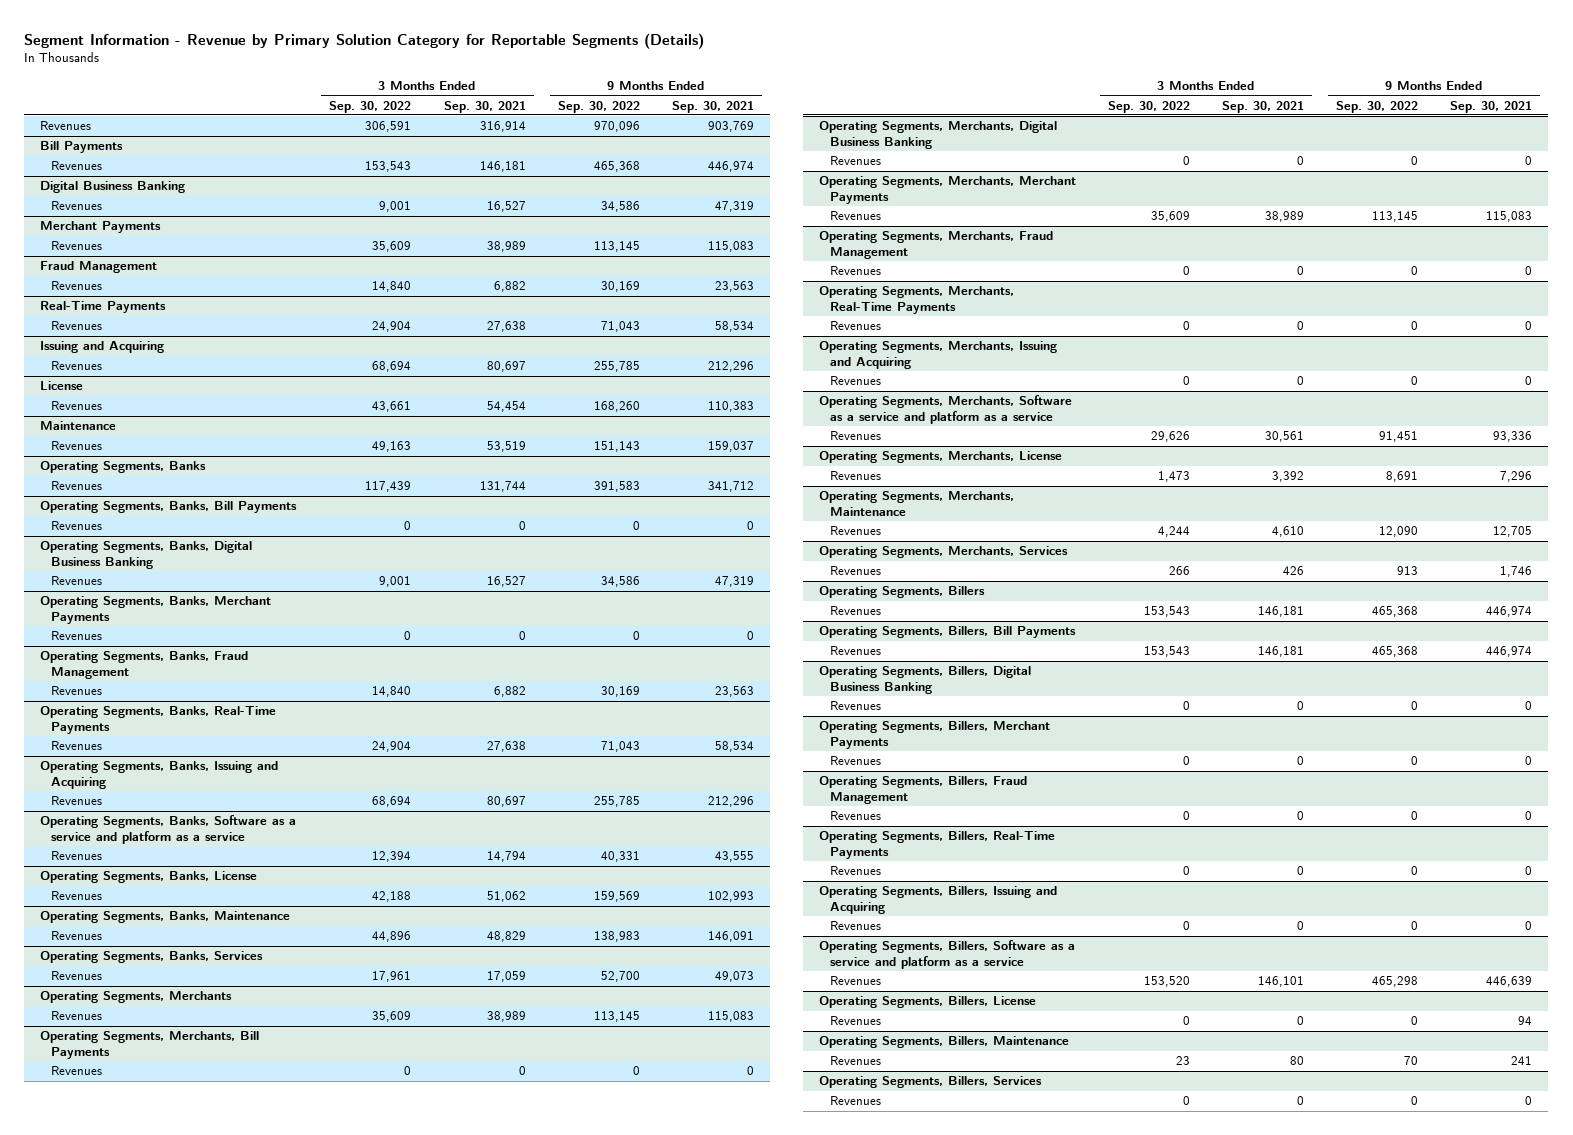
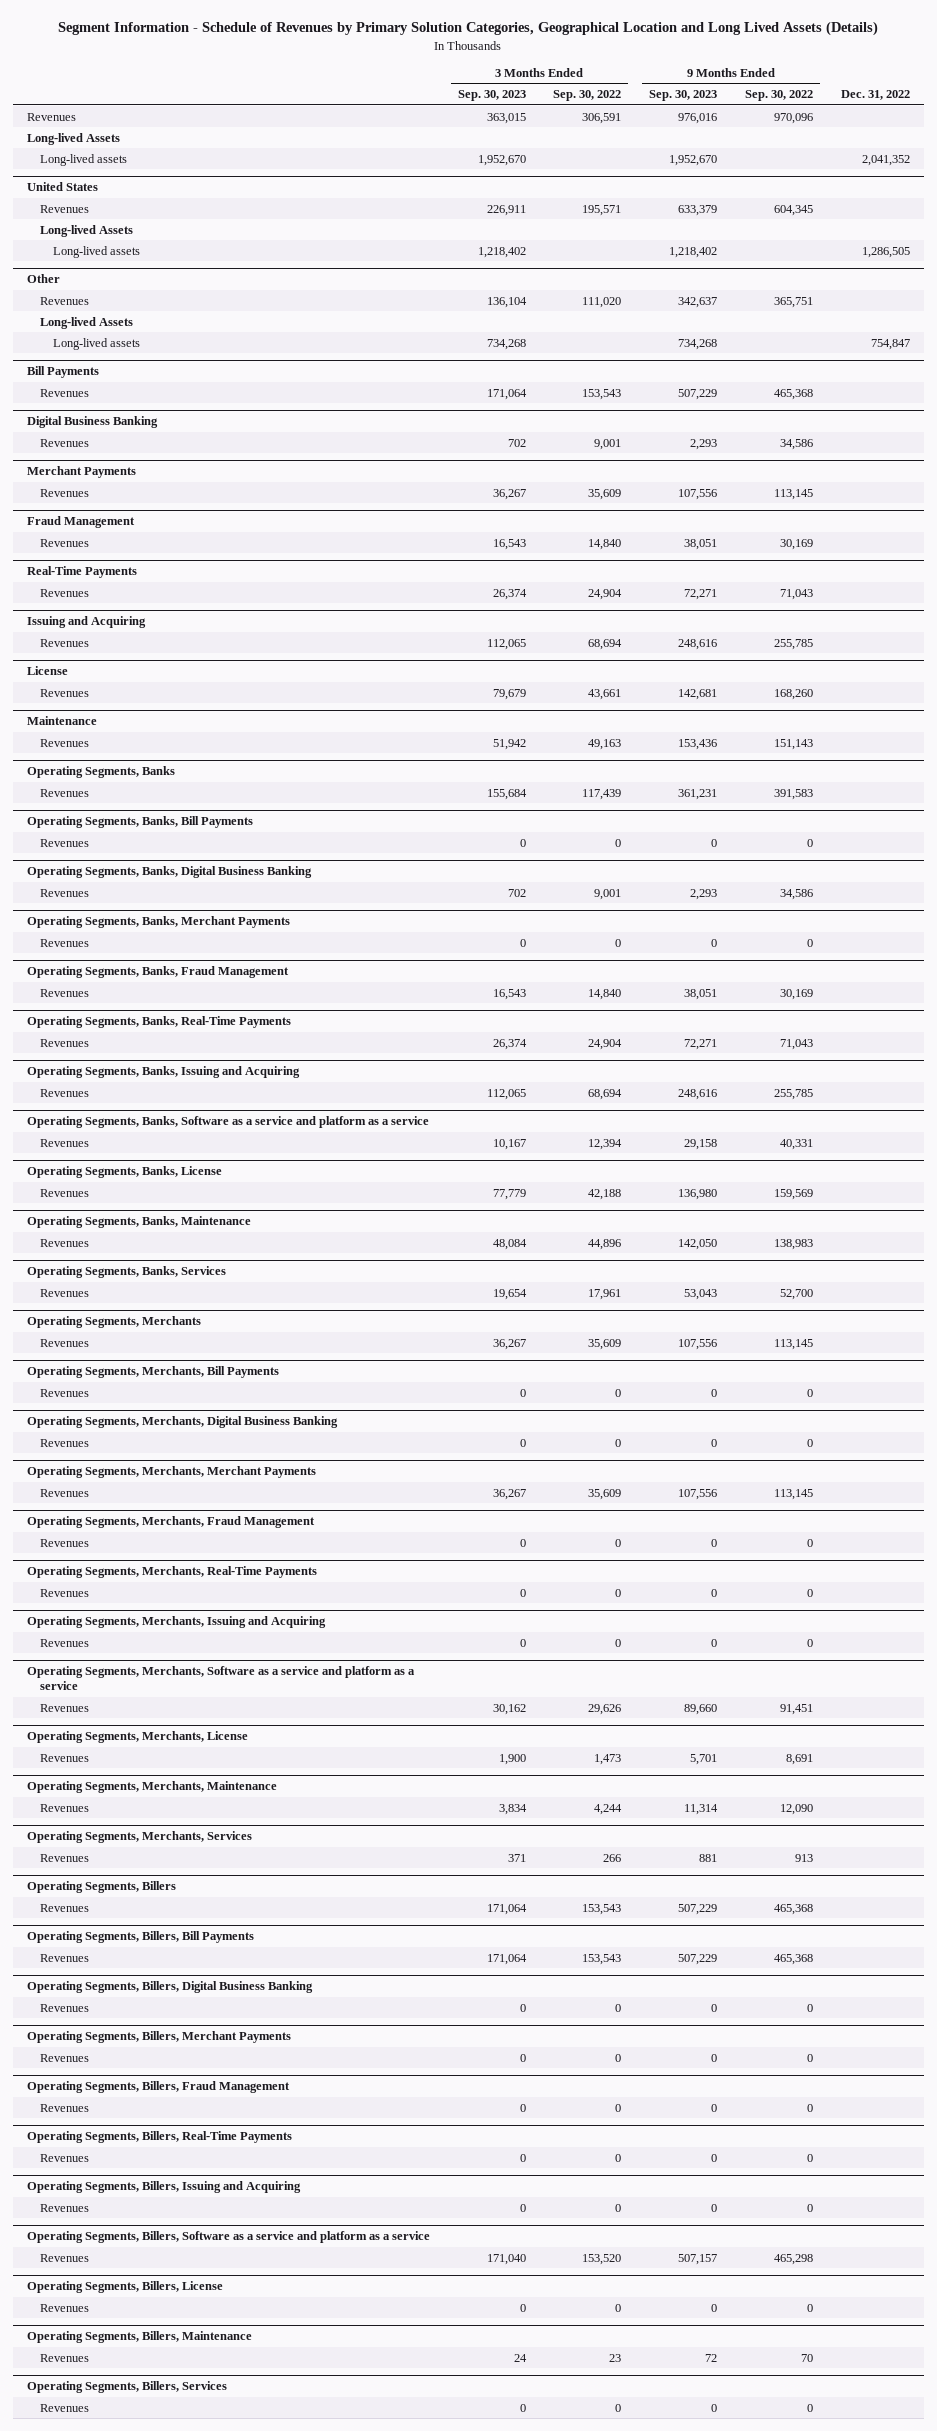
[24,32,705,49] Segment Information - Revenue by Primary Solution Category for Reportable Segments (Details) -> [58,21,879,37] Segment Information - Schedule of Revenues by Primary Solution Categories, Geographical Location and Long Lived Assets (Details)
[443,100,526,113] Sep. 30, 2021 -> none
[671,100,754,113] Sep. 30, 2021 -> none
none -> [457,90,526,102] Sep. 30, 2023
none -> [649,90,718,102] Sep. 30, 2023
none -> [840,90,910,101] Dec. 31, 2022
none -> [26,132,120,145] Long-lived Assets
none -> [39,153,127,166] Long-lived assets
none -> [26,182,98,192] United States
none -> [39,204,89,213] Revenues
none -> [39,224,133,237] Long-lived Assets
none -> [53,245,141,258] Long-lived assets
none -> [26,274,60,284] Other
none -> [39,296,89,305] Revenues
none -> [39,316,133,329] Long-lived Assets
none -> [53,337,141,350] Long-lived assets

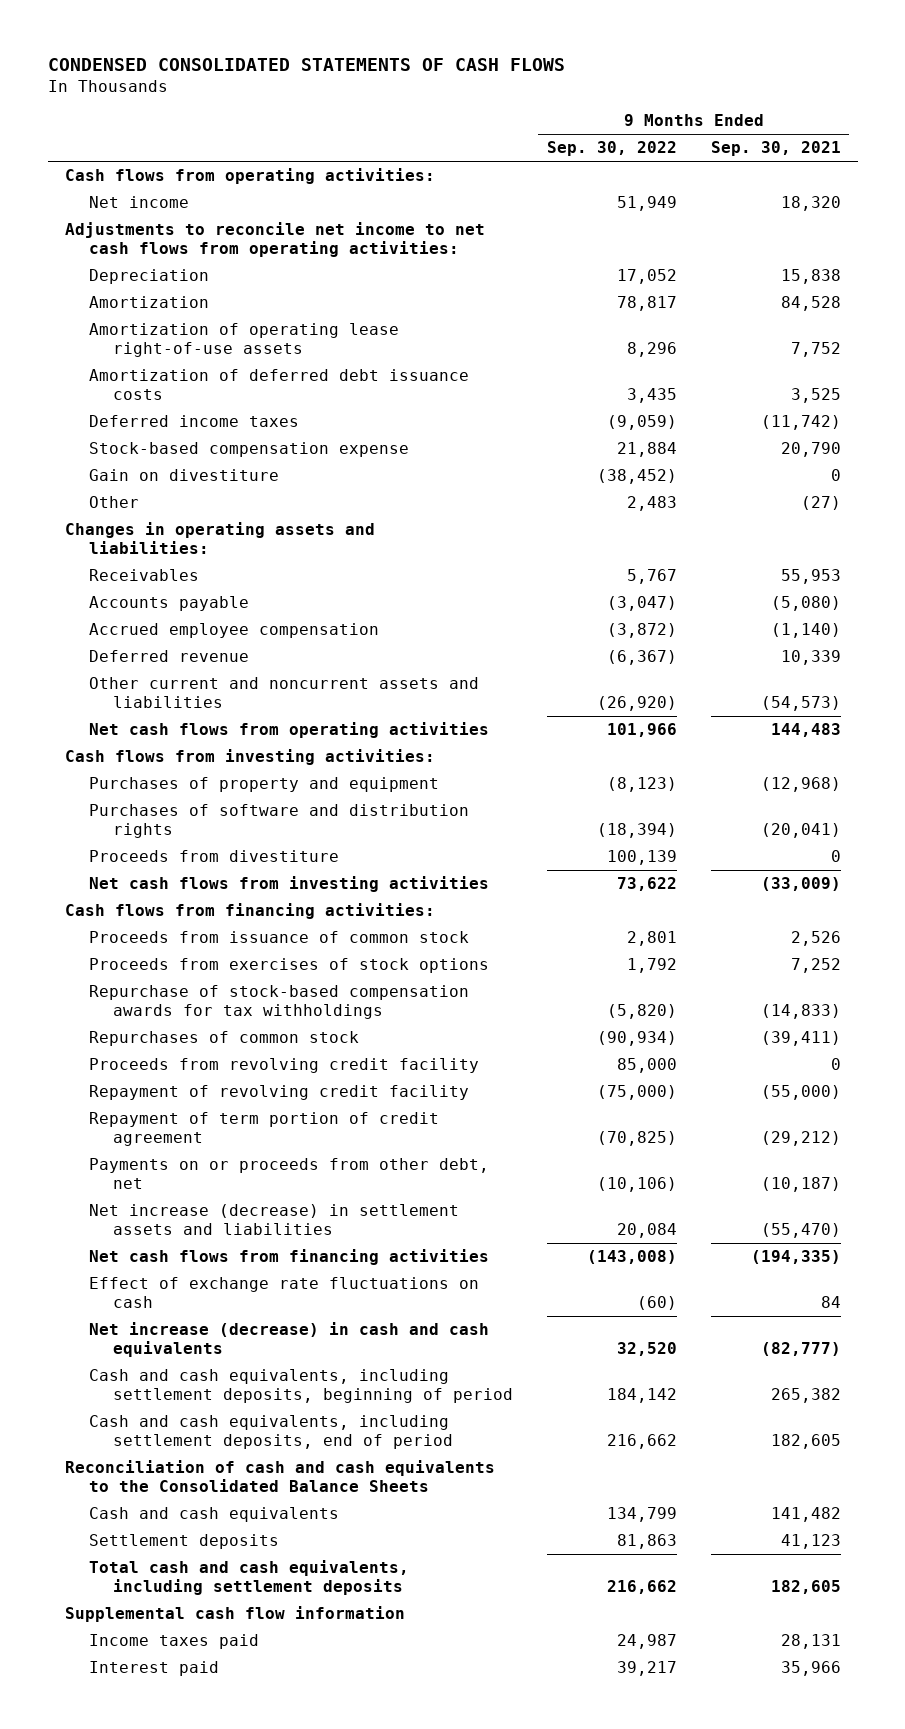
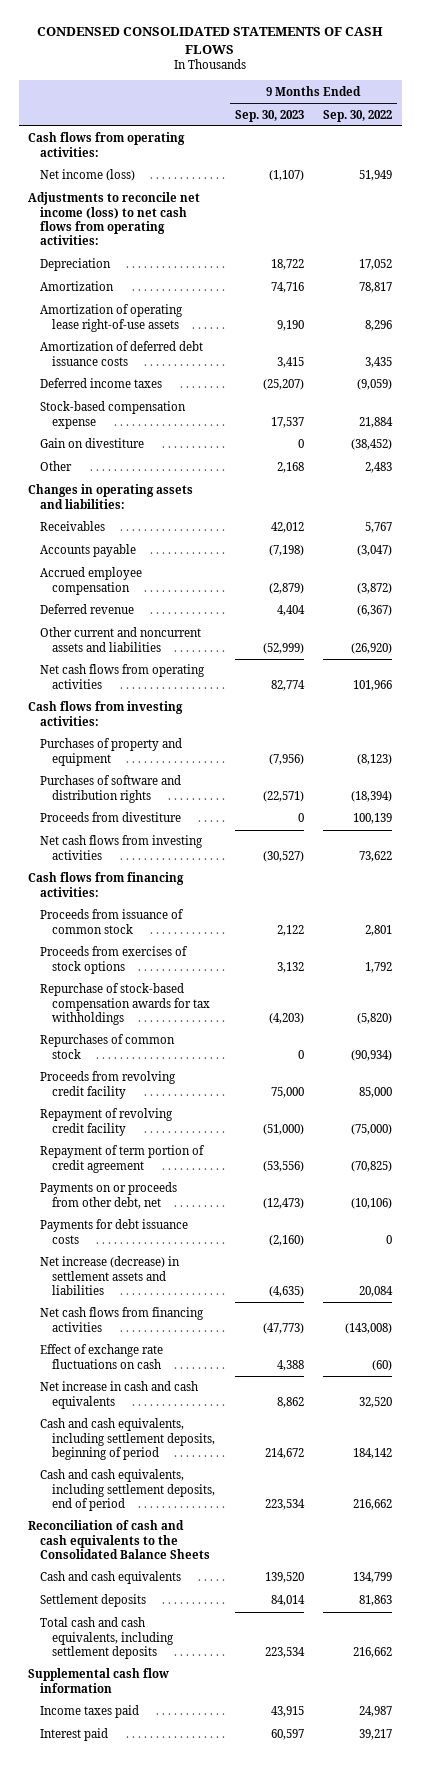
[710,141,841,157] Sep. 30, 2021 -> none
none -> [234,109,304,122] Sep. 30, 2023
[88,196,189,209] Net income -> [40,169,136,182] Net income (loss)
[64,222,485,258] Adjustments to reconcile net income to net cash flows from operating activities: -> [28,192,201,246] Adjustments to reconcile net income (loss) to net cash flows from operating activities:
none -> [40,1219,189,1244] Payments for debt issuance costs
[88,1322,489,1358] Net increase (decrease) in cash and cash equivalents -> [40,1381,199,1409] Net increase in cash and cash equivalents

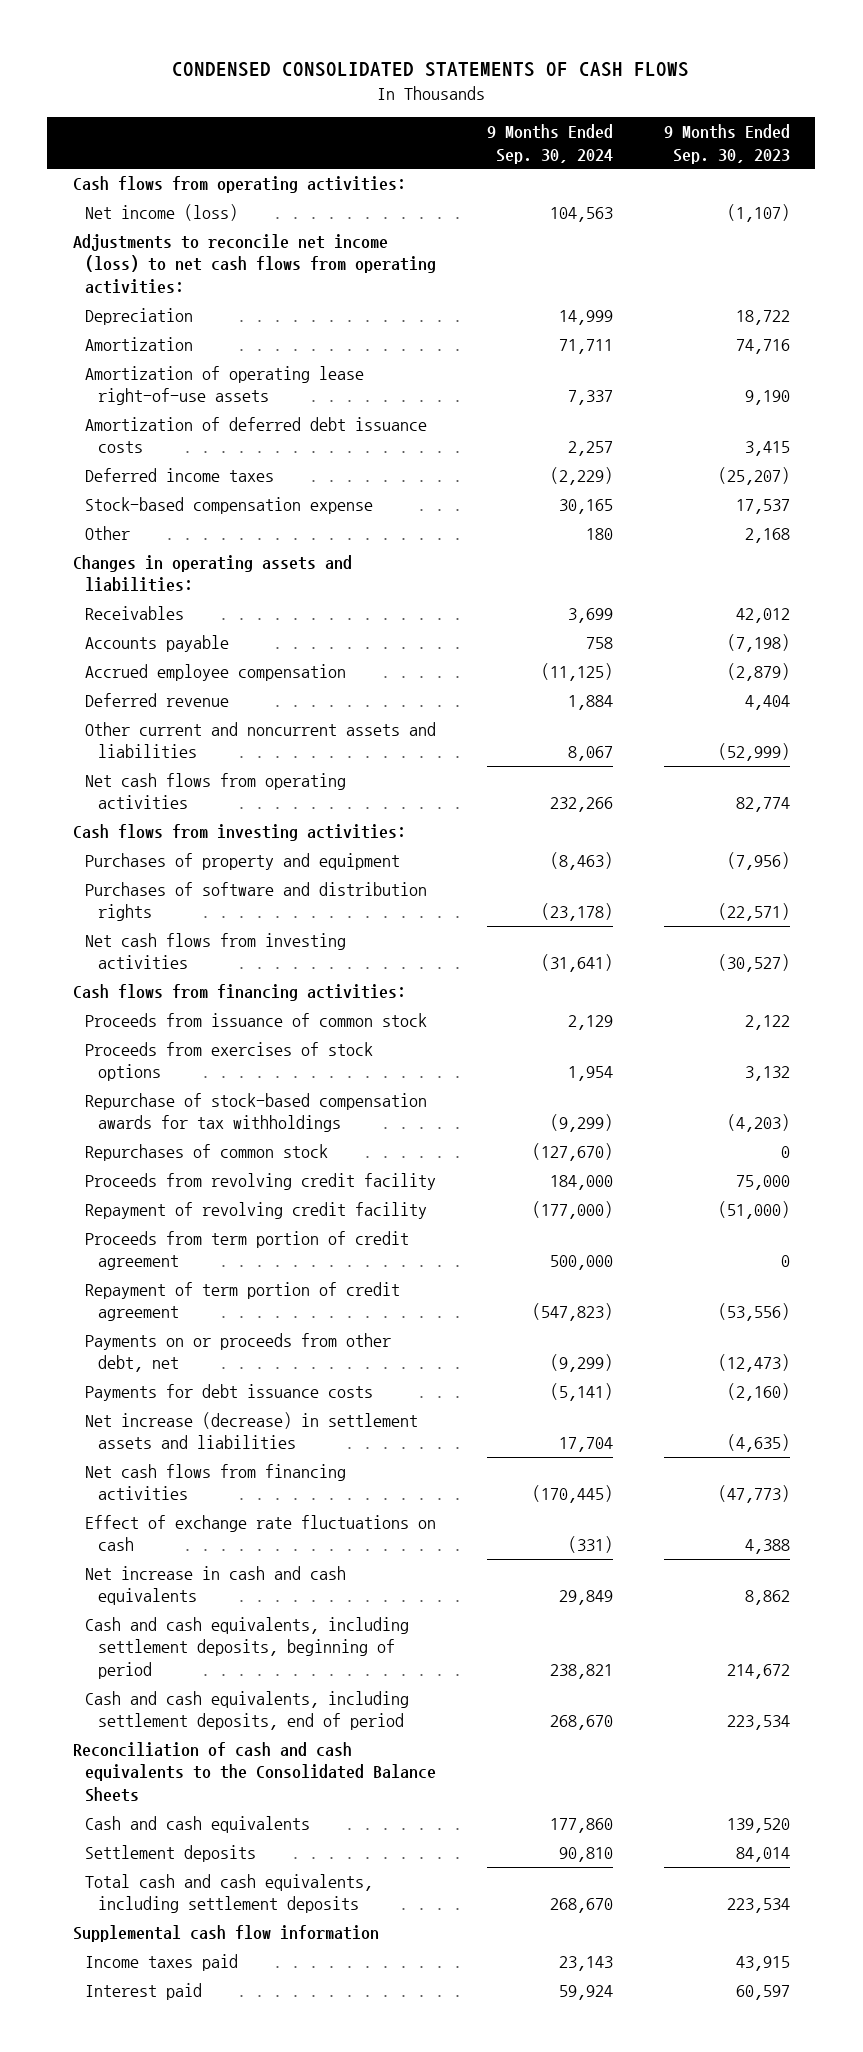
[323,109,393,122] Sep. 30, 2022 -> none
none -> [487,124,614,164] 9 Months Ended Sep. 30, 2024
[40,438,145,449] Gain on divestiture -> none
[40,812,182,823] Proceeds from divestiture -> none
none -> [85,1231,410,1271] Proceeds from term portion of credit agreement

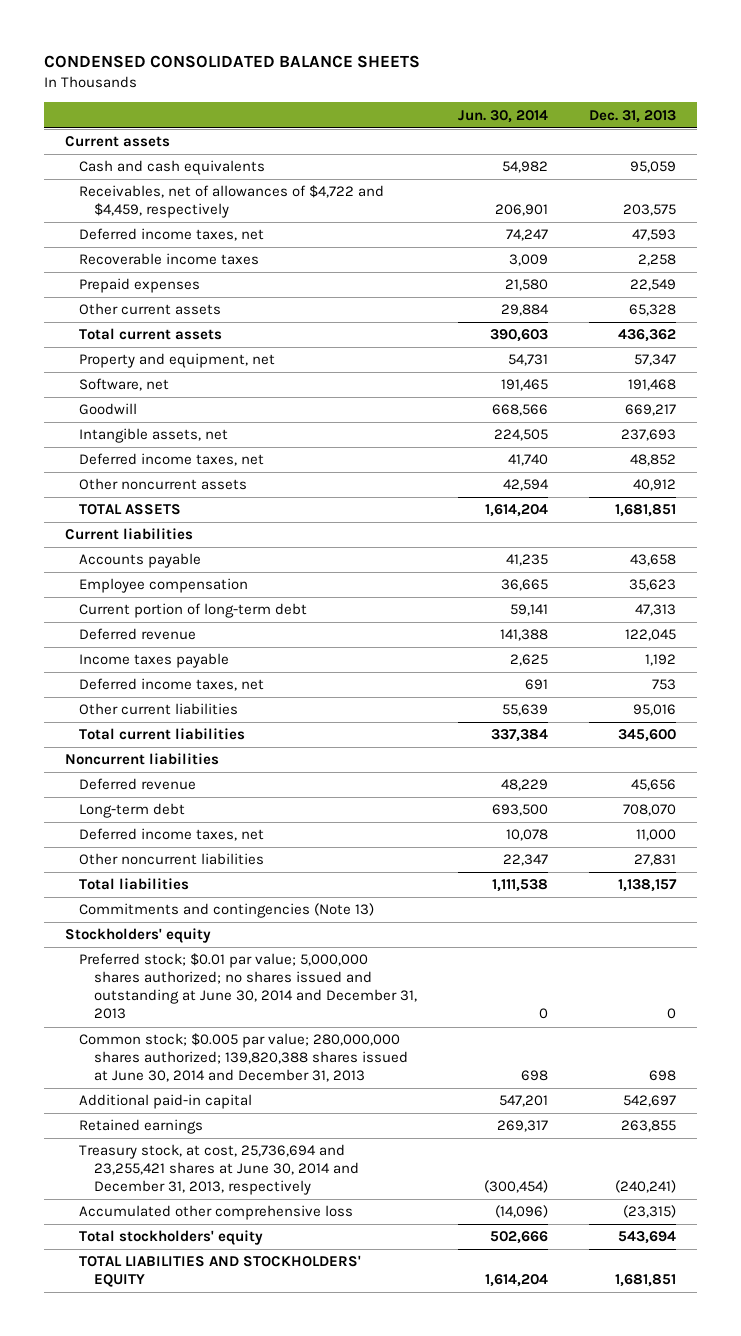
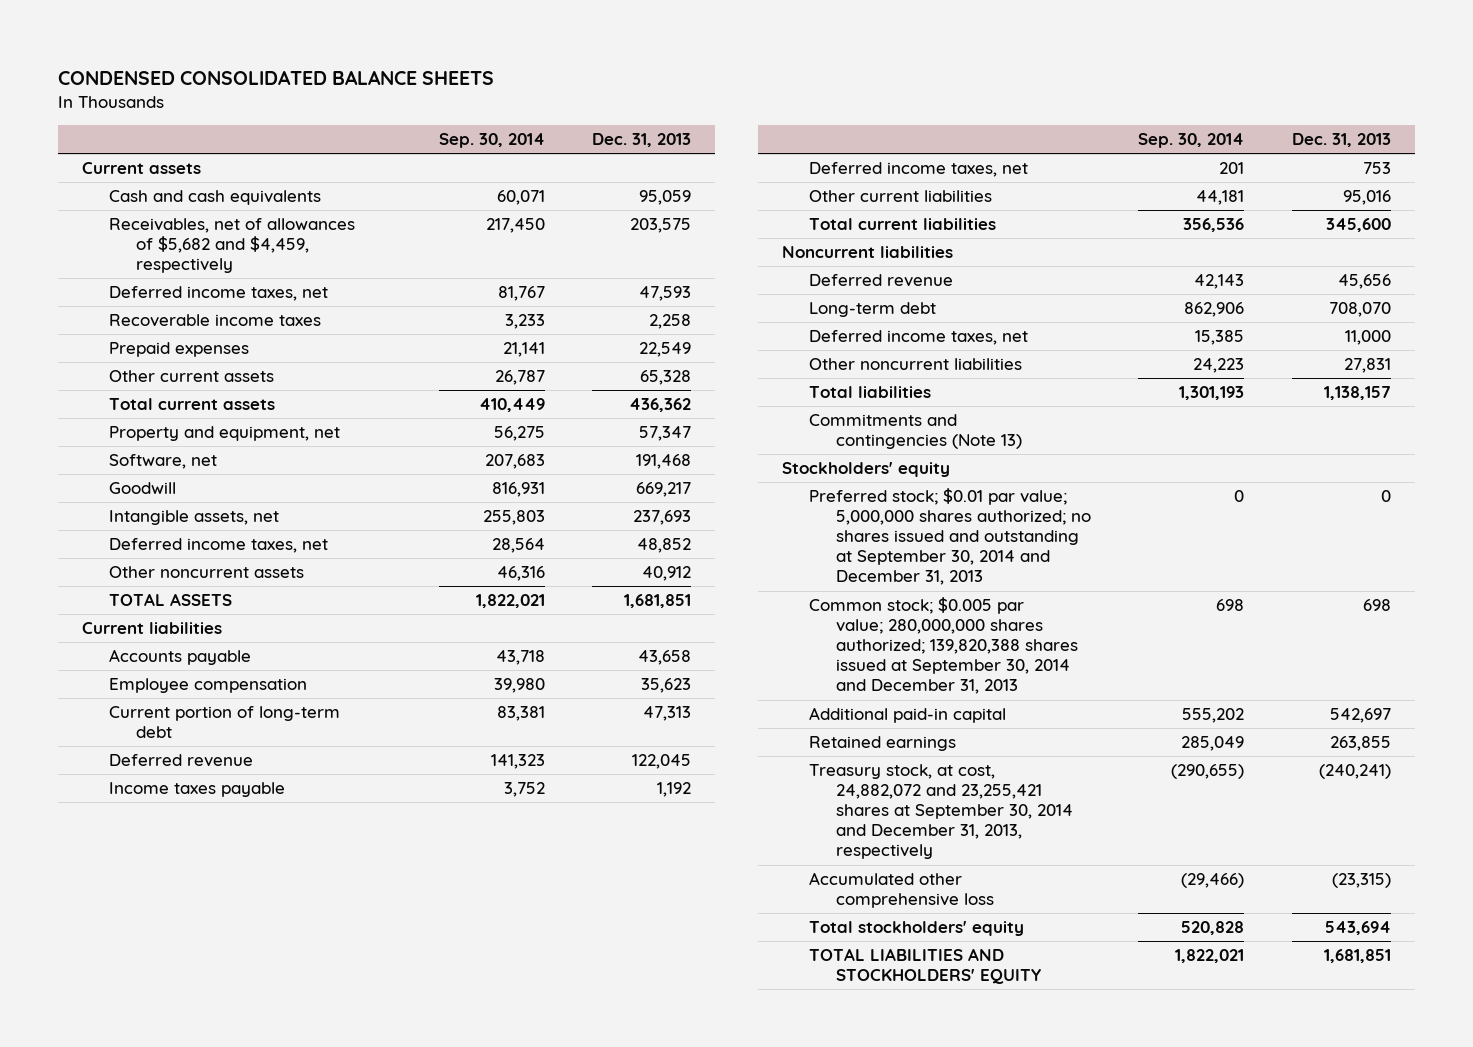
[457,109,548,123] Jun. 30, 2014 -> none
none -> [438,133,545,149] Sep. 30, 2014
[79,185,385,219] Receivables, net of allowances of $4,722 and $4,459, respectively -> [109,218,356,274] Receivables, net of allowances of $5,682 and $4,459, respectively
[79,953,417,1020] Preferred stock; $0.01 par value; 5,000,000 shares authorized; no shares issued and outstanding at June 30, 2014 and December 31, 2013 -> [808,488,1091,586] Preferred stock; $0.01 par value; 5,000,000 shares authorized; no shares issued and outstanding at September 30, 2014 and December 31, 2013
[79,1033,408,1083] Common stock; $0.005 par value; 280,000,000 shares authorized; 139,820,388 shares issued at June 30, 2014 and December 31, 2013 -> [808,597,1078,695] Common stock; $0.005 par value; 280,000,000 shares authorized; 139,820,388 shares issued at September 30, 2014 and December 31, 2013
[79,1144,359,1196] Treasury stock, at cost, 25,736,694 and 23,255,421 shares at June 30, 2014 and December 31, 2013, respectively -> [808,764,1073,860] Treasury stock, at cost, 24,882,072 and 23,255,421 shares at September 30, 2014 and December 31, 2013, respectively

